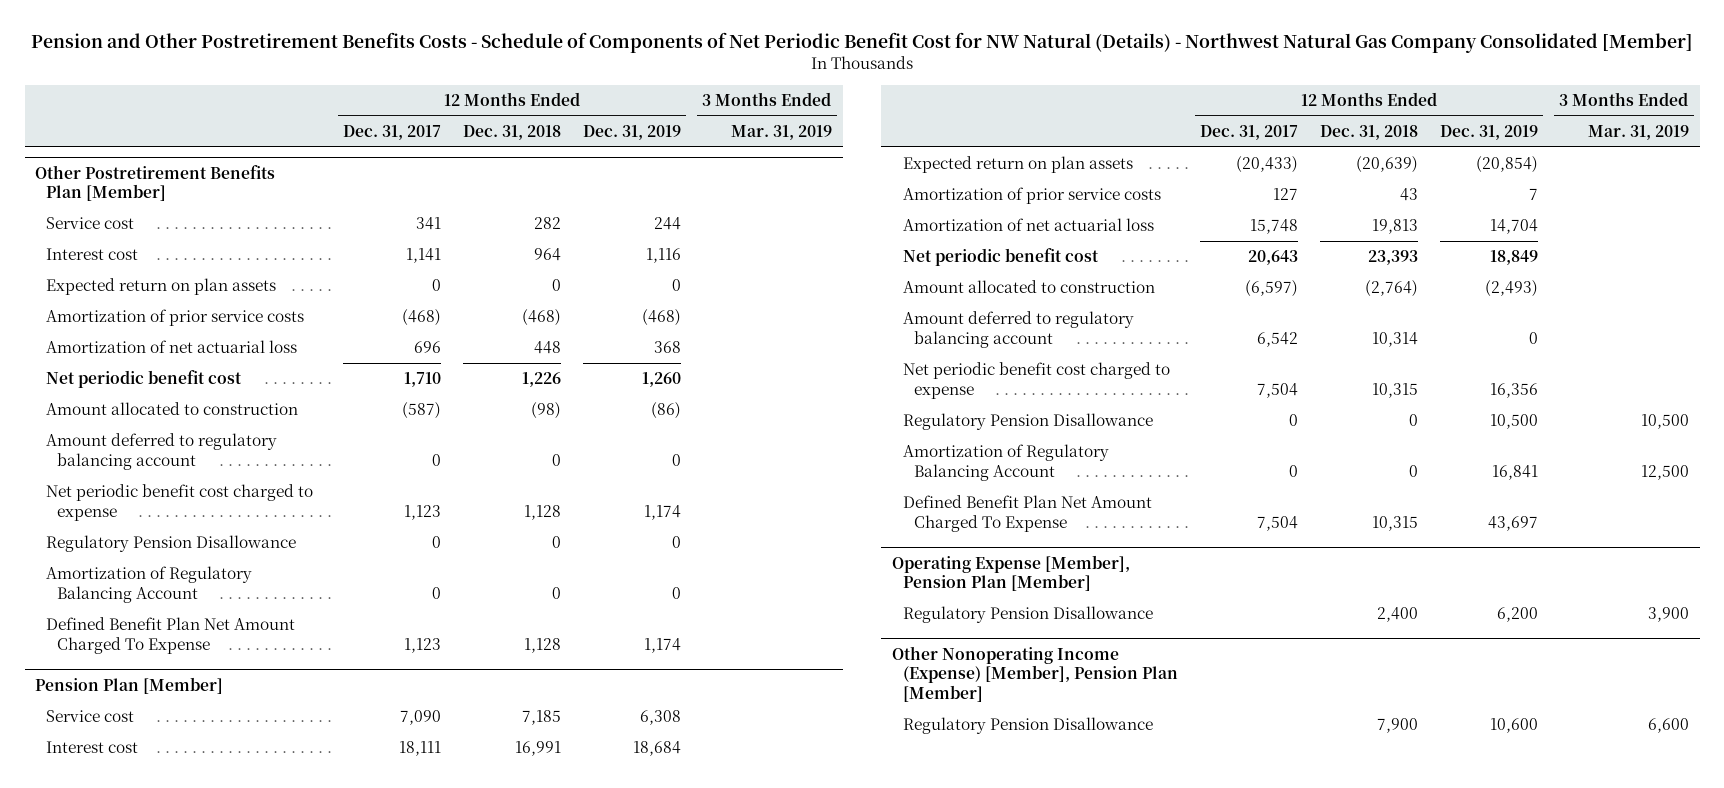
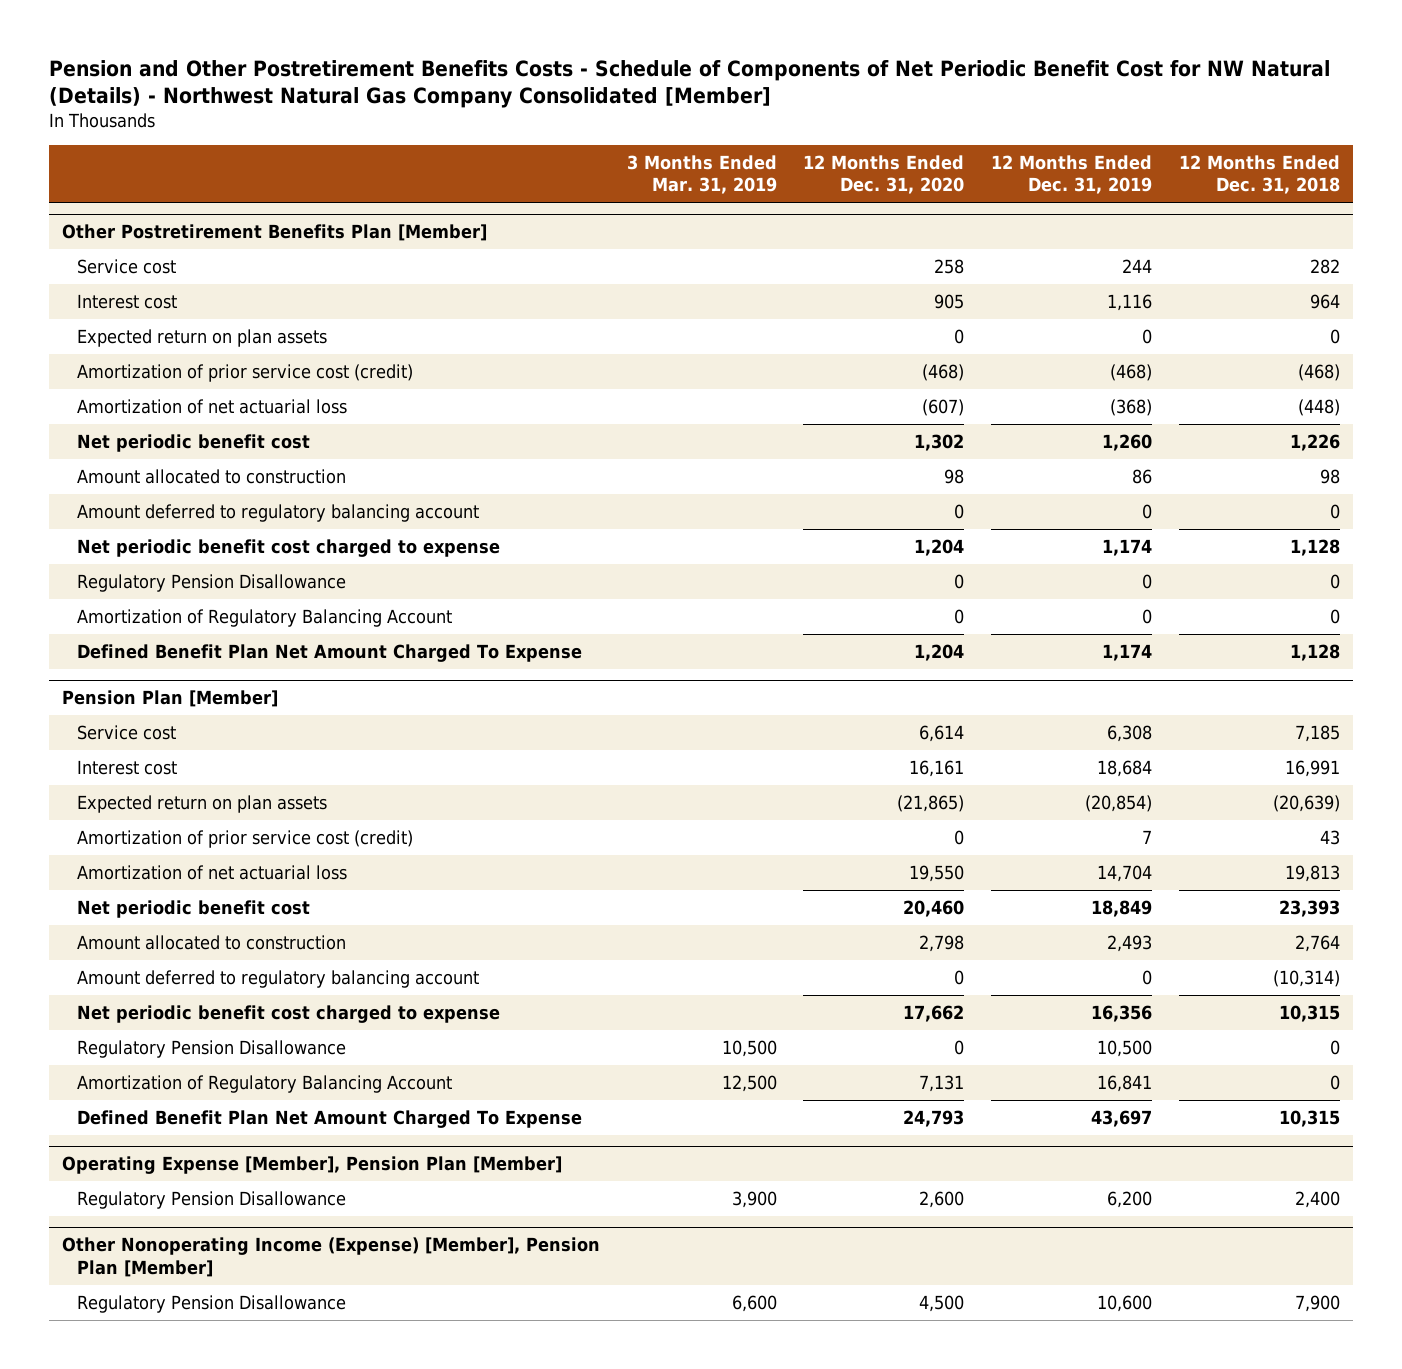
[343,124,442,140] Dec. 31, 2017 -> none
none -> [803,154,965,195] 12 Months Ended Dec. 31, 2020
[46,309,305,327] Amortization of prior service costs -> [76,363,413,382] Amortization of prior service cost (credit)
[534,341,562,355] 448 -> [1297,398,1340,416] (448)
[654,341,682,354] 368 -> [1110,398,1153,416] (368)
[531,402,562,420] (98) -> [1319,468,1340,484] 98
[651,402,682,420] (86) -> [1132,468,1153,484] 86
[903,187,1162,205] Amortization of prior service costs -> [76,829,413,848] Amortization of prior service cost (credit)
[1364,280,1418,298] (2,764) -> [1294,934,1340,952] 2,764
[1484,280,1538,298] (2,493) -> [1107,934,1153,952] 2,493
[1371,331,1418,347] 10,314 -> [1272,969,1340,987] (10,314)

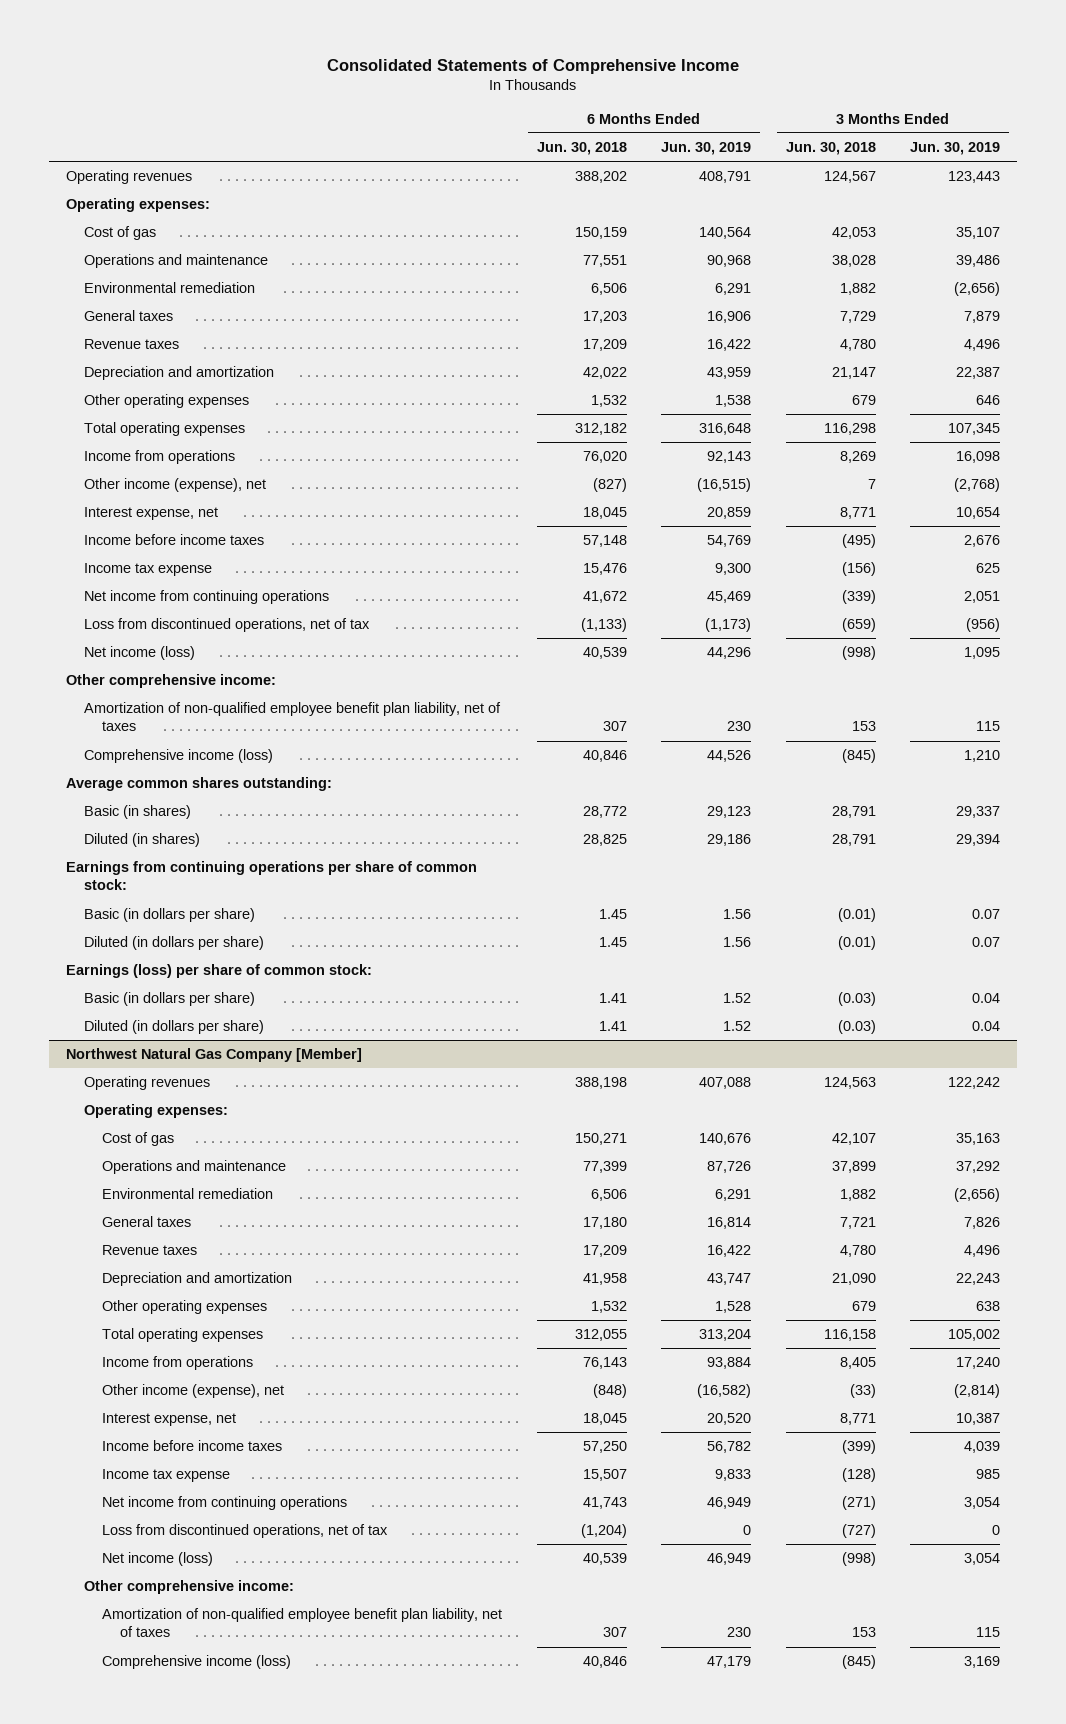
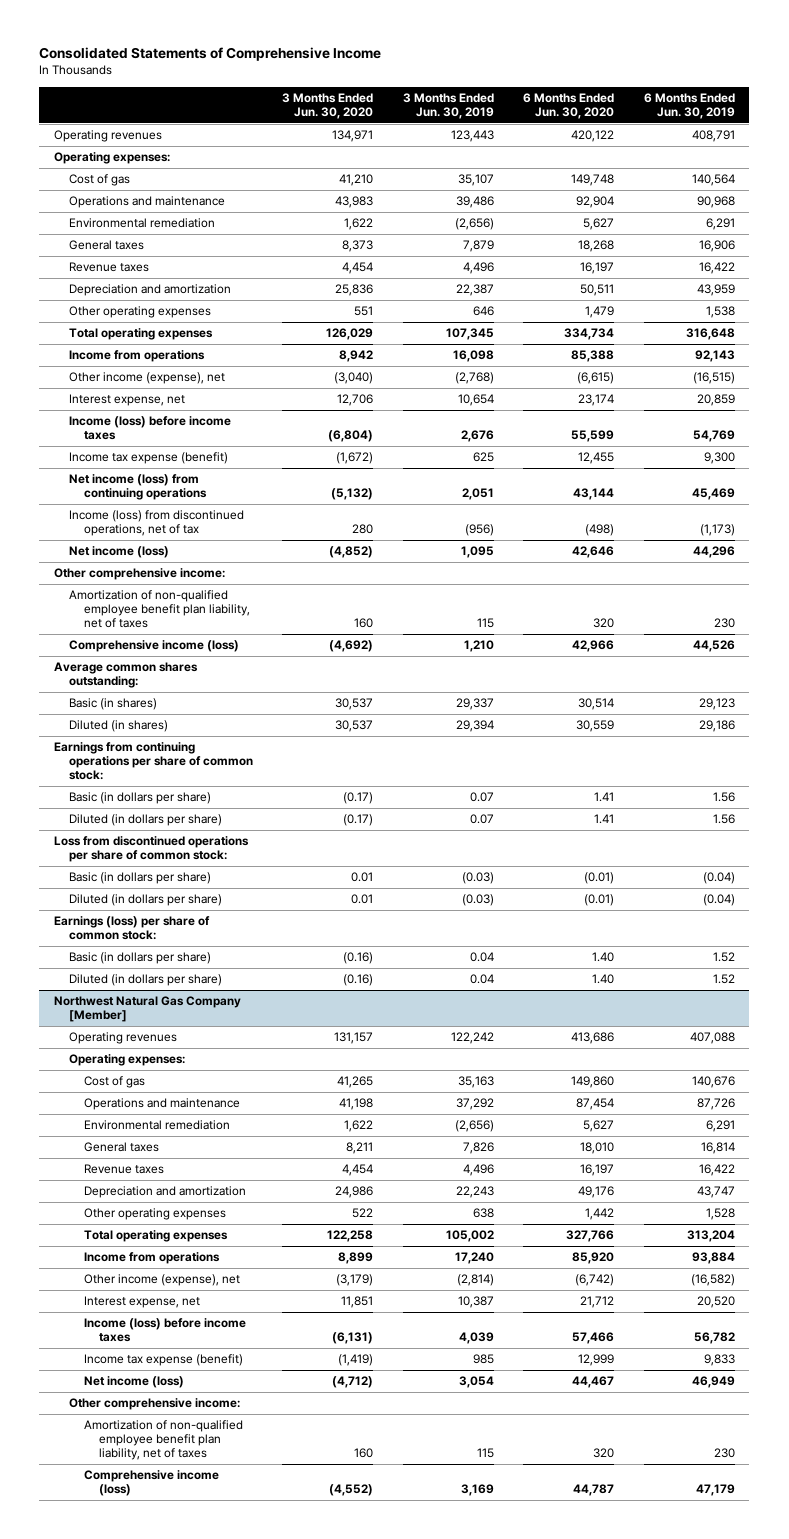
[536,141,627,155] Jun. 30, 2018 -> none
[785,141,876,155] Jun. 30, 2018 -> none
none -> [282,92,374,119] 3 Months Ended Jun. 30, 2020
none -> [523,92,615,119] 6 Months Ended Jun. 30, 2020
[84,534,265,546] Income before income taxes -> [68,416,231,441] Income (loss) before income taxes
[84,563,213,577] Income tax expense -> [68,452,228,465] Income tax expense (benefit)
[84,590,330,605] Net income from continuing operations -> [68,474,207,501] Net income (loss) from continuing operations
[84,618,371,633] Loss from discontinued operations, net of tax -> [68,510,244,537] Income (loss) from discontinued operations, net of tax
none -> [54,836,250,863] Loss from discontinued operations per share of common stock:
none -> [68,872,211,885] Basic (in dollars per share)
none -> [68,894,222,907] Diluted (in dollars per share)
[102,1496,348,1511] Net income from continuing operations -> none
[102,1524,389,1539] Loss from discontinued operations, net of tax -> none
[102,1440,283,1452] Income before income taxes -> [83,1318,246,1343] Income (loss) before income taxes
[102,1469,231,1483] Income tax expense -> [83,1354,243,1367] Income tax expense (benefit)

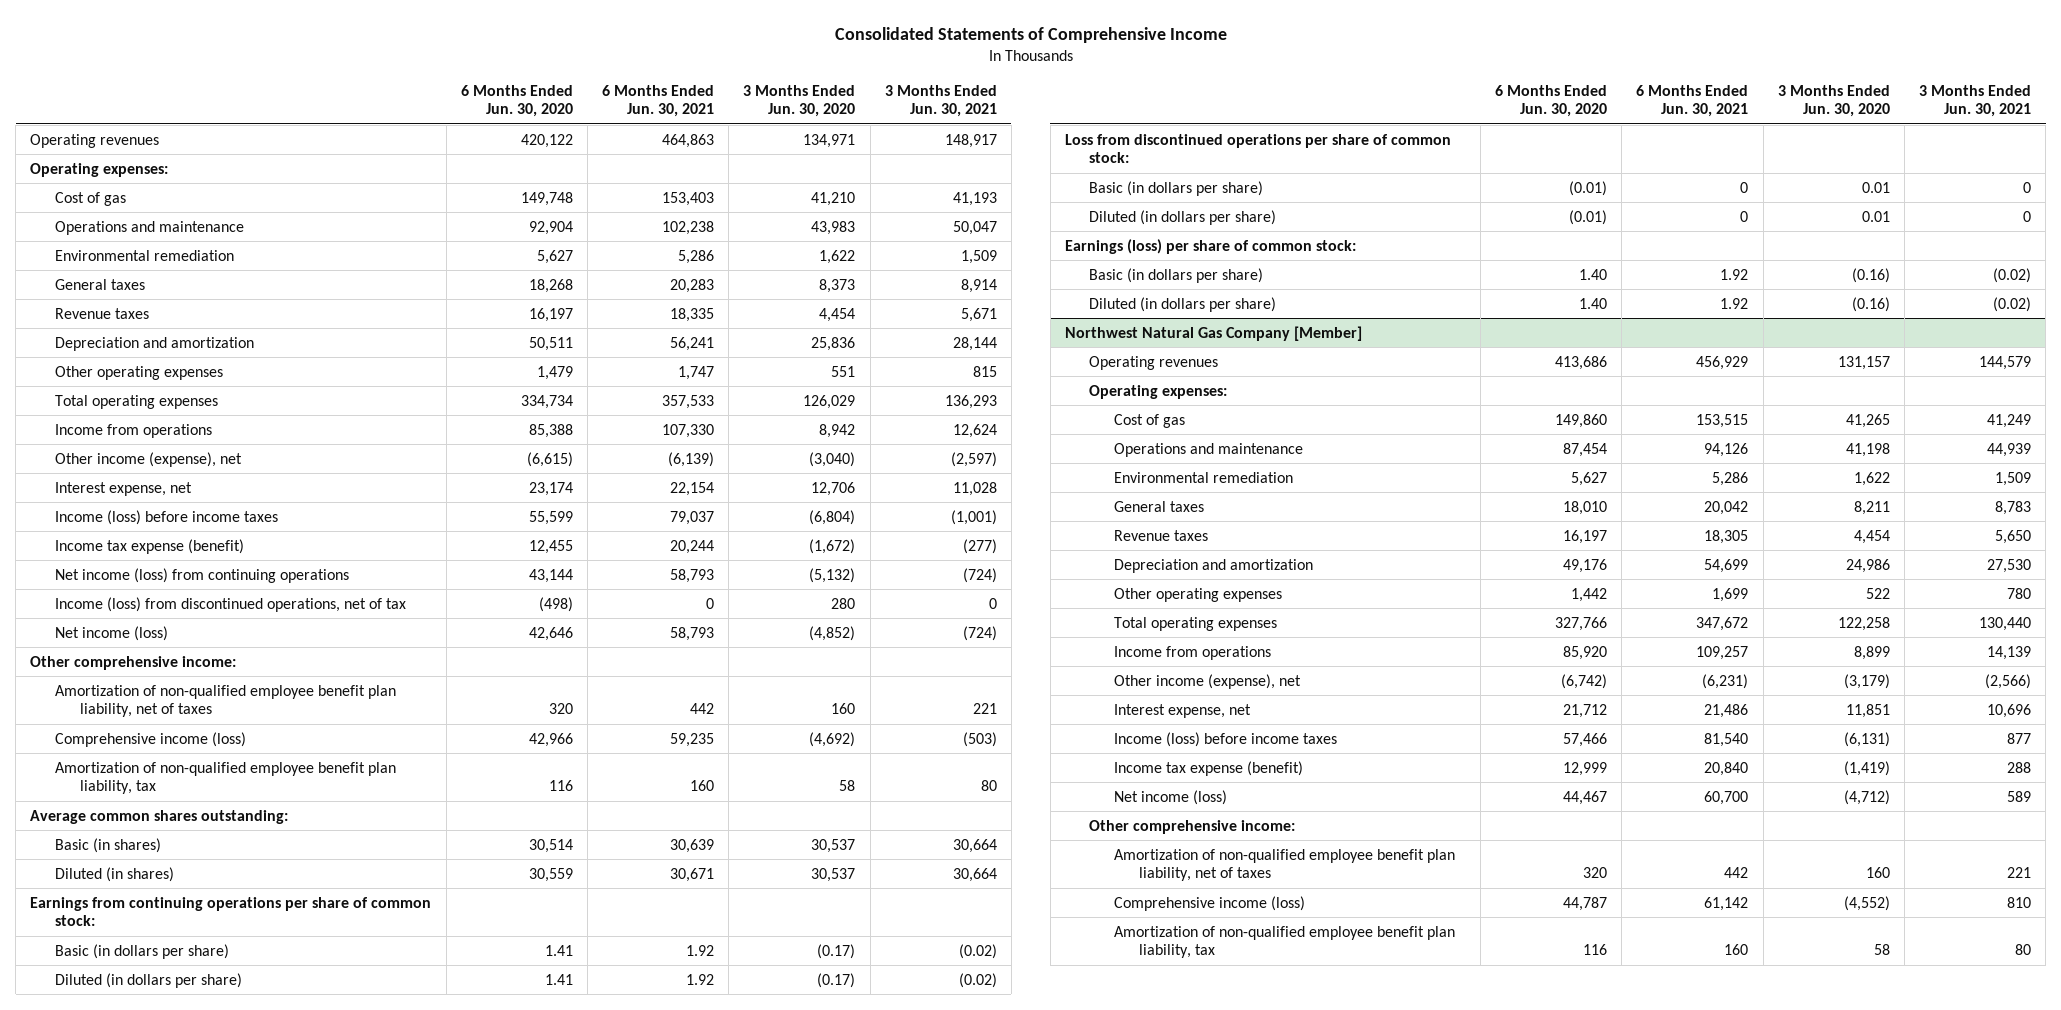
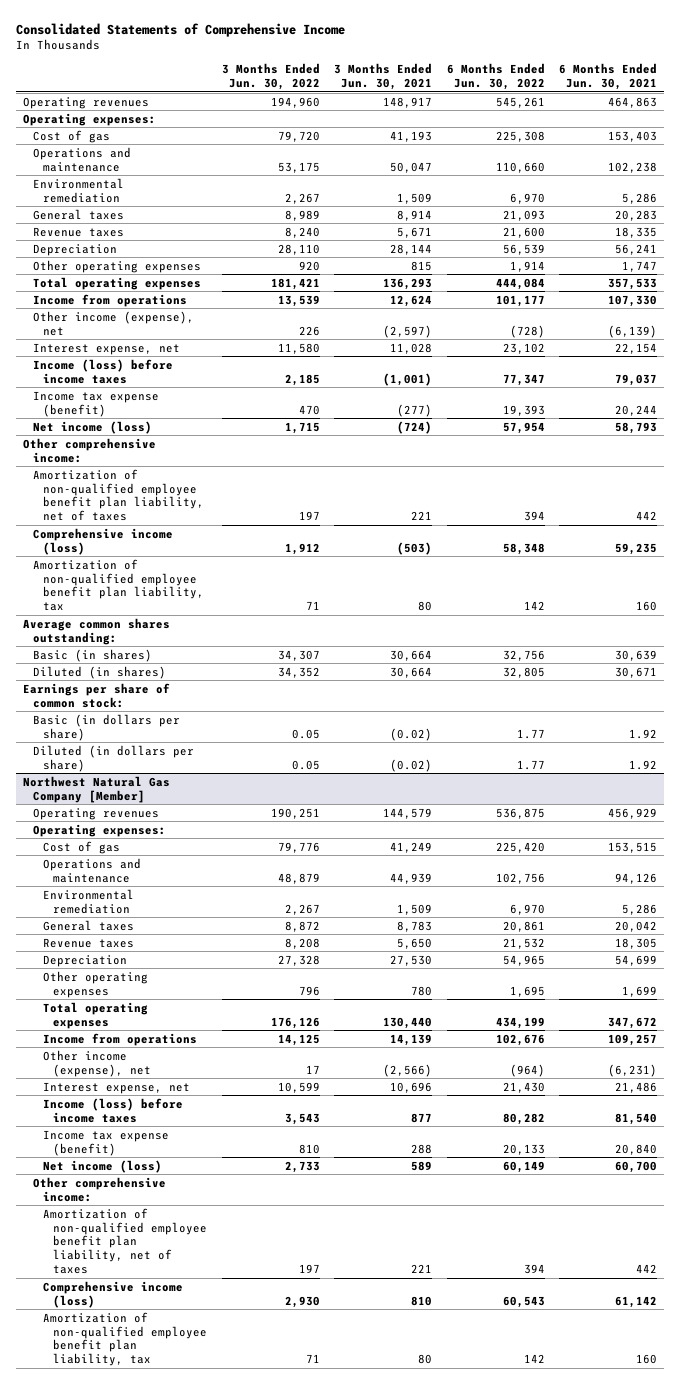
[460,84,573,118] 6 Months Ended Jun. 30, 2020 -> none
[743,84,856,118] 3 Months Ended Jun. 30, 2020 -> none
none -> [221,63,320,91] 3 Months Ended Jun. 30, 2022
none -> [446,63,545,91] 6 Months Ended Jun. 30, 2022
[55,336,255,351] Depreciation and amortization -> [33,243,118,256] Depreciation
[55,567,350,583] Net income (loss) from continuing operations -> none
[55,596,407,612] Income (loss) from discontinued operations, net of tax -> none
[30,896,432,927] Earnings from continuing operations per share of common stock: -> none
[55,943,230,959] Basic (in dollars per share) -> none
[55,972,243,988] Diluted (in dollars per share) -> none
[1064,133,1451,164] Loss from discontinued operations per share of common stock: -> none
[1089,180,1264,196] Basic (in dollars per share) -> none
[1089,209,1277,225] Diluted (in dollars per share) -> none
[1064,238,1356,254] Earnings (loss) per share of common stock: -> [23,682,171,708] Earnings per share of common stock:
[1114,558,1314,573] Depreciation and amortization -> [43,954,128,967] Depreciation

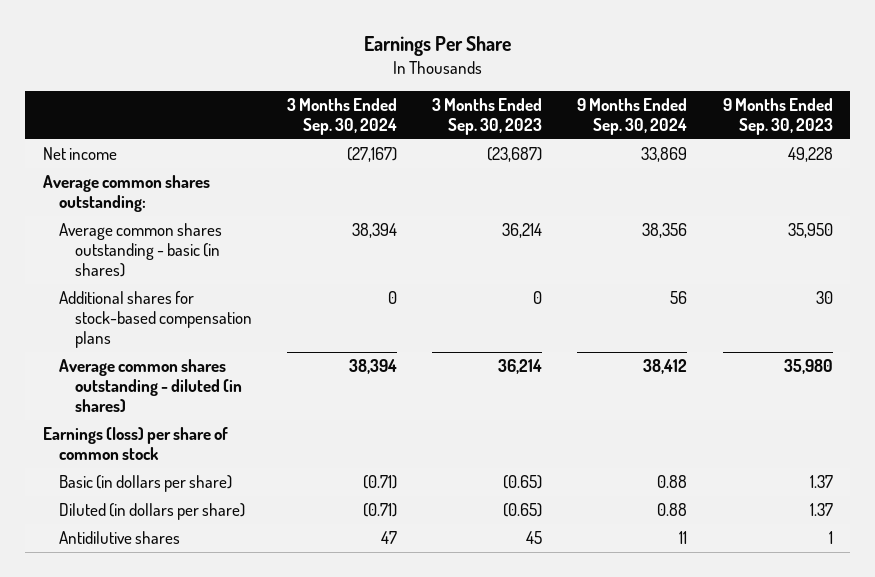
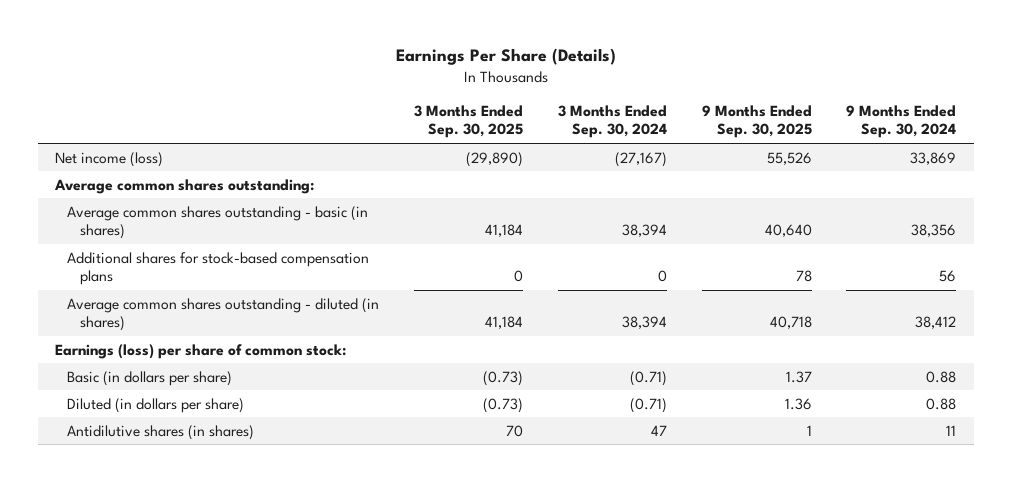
[363,36,511,57] Earnings Per Share -> [395,48,616,66] Earnings Per Share (Details)
[432,97,543,136] 3 Months Ended Sep. 30, 2023 -> none
[722,97,833,136] 9 Months Ended Sep. 30, 2023 -> none
none -> [414,104,524,139] 3 Months Ended Sep. 30, 2025
none -> [701,104,812,139] 9 Months Ended Sep. 30, 2025
[42,146,117,160] Net income -> [54,151,163,167] Net income (loss)
[42,426,228,461] Earnings (loss) per share of common stock -> [54,343,346,359] Earnings (loss) per share of common stock:
[58,530,180,544] Antidilutive shares -> [67,424,255,440] Antidilutive shares (in shares)

